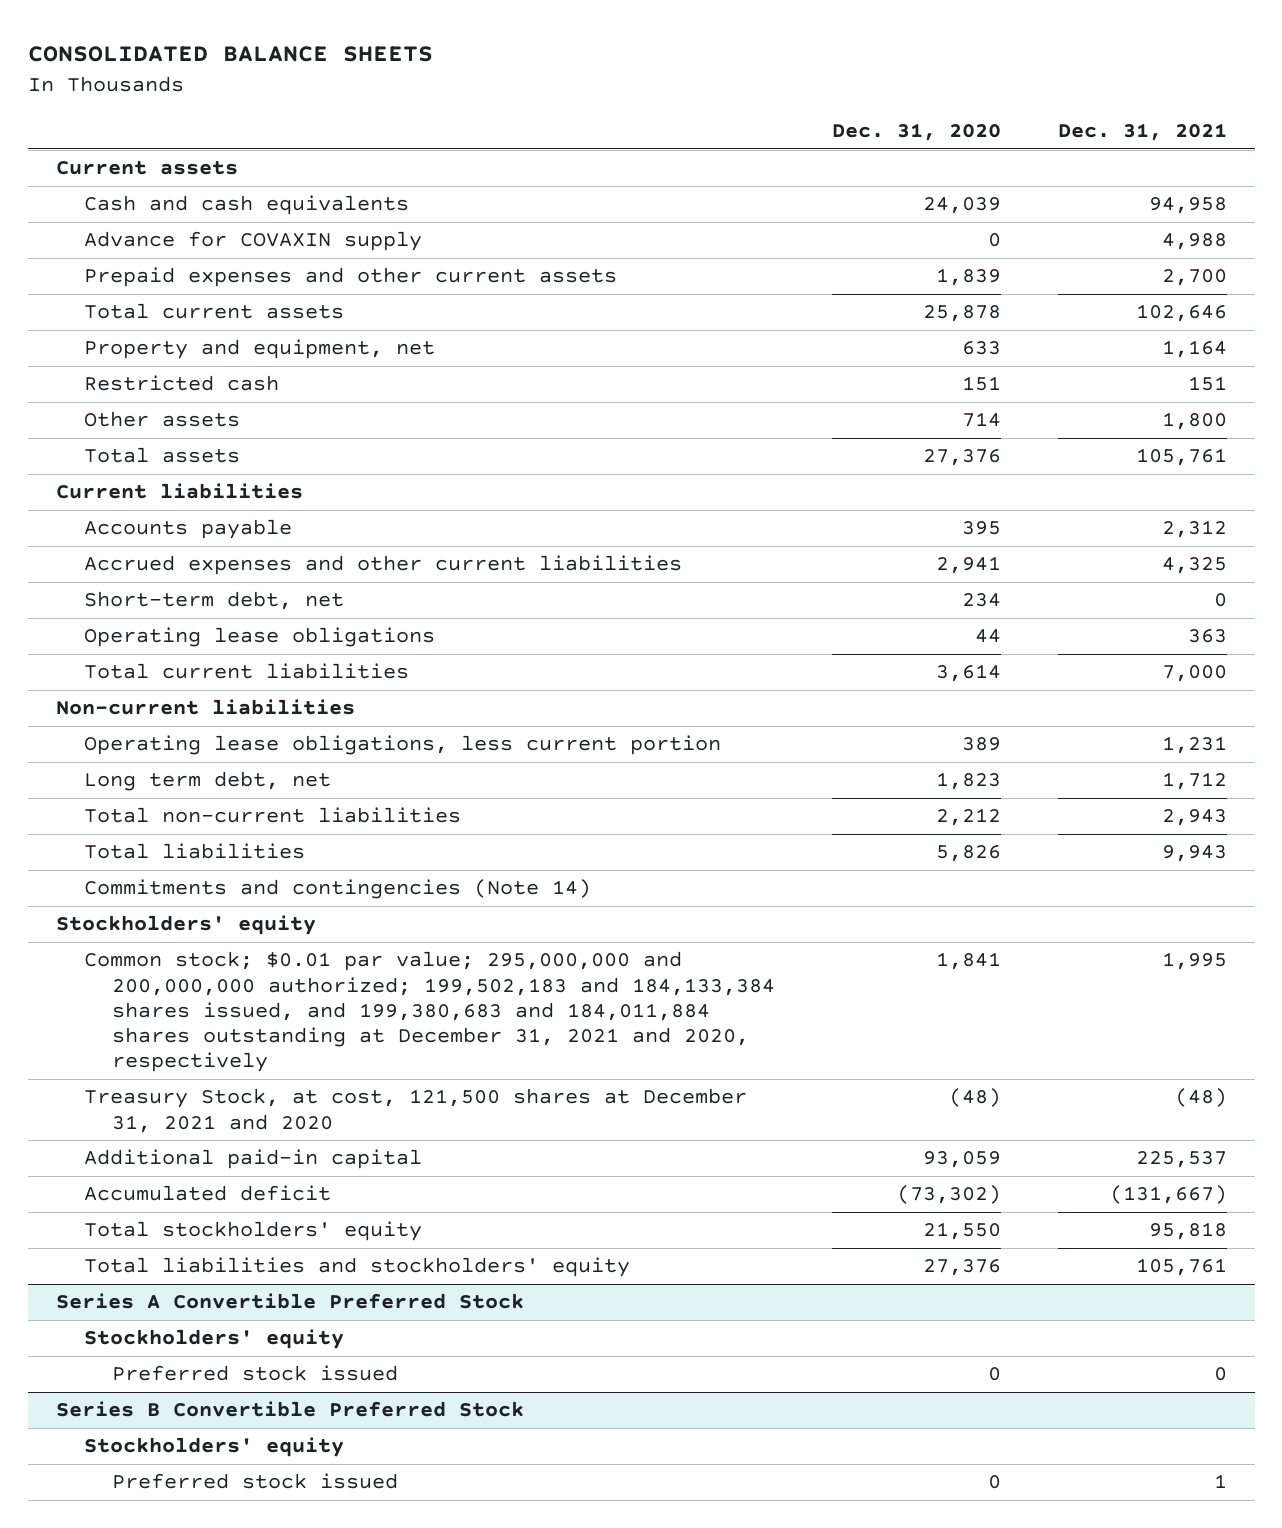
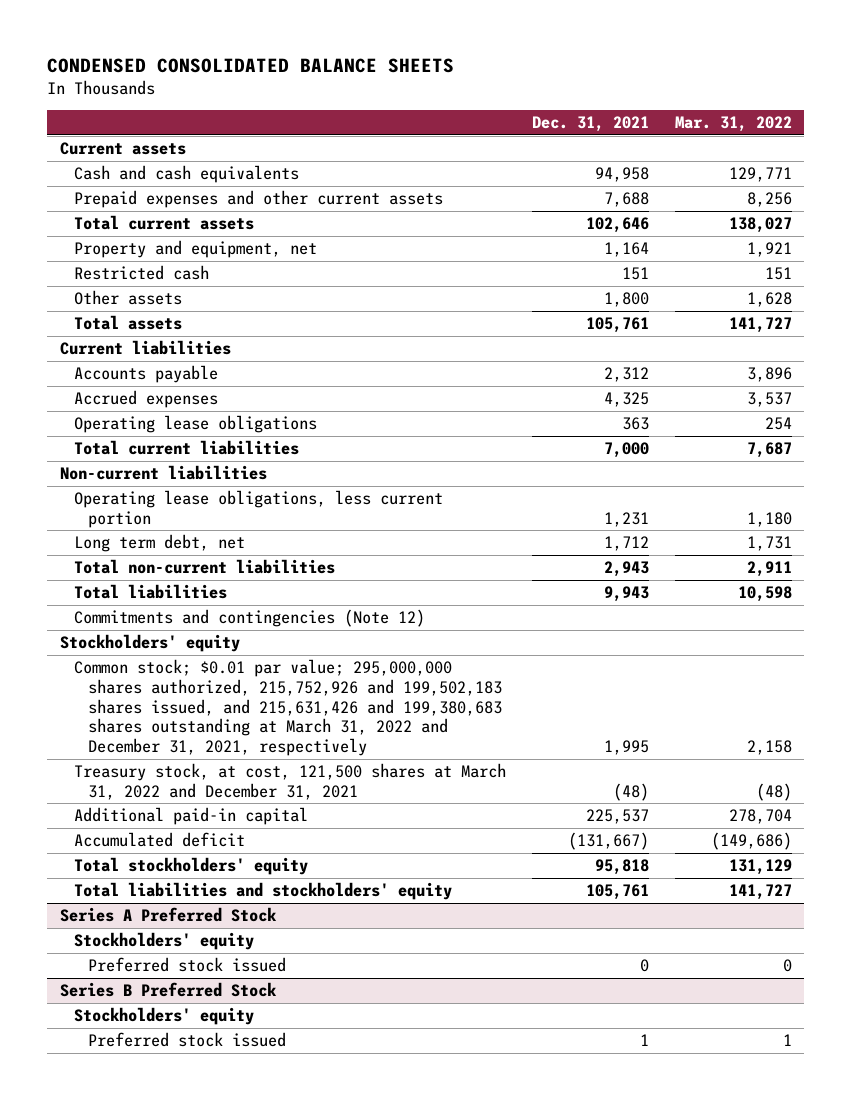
[27,46,433,63] CONSOLIDATED BALANCE SHEETS -> [46,58,454,74] CONDENSED CONSOLIDATED BALANCE SHEETS
[831,123,1001,142] Dec. 31, 2020 -> none
none -> [674,116,792,133] Mar. 31, 2022
[84,231,423,252] Advance for COVAXIN supply -> none
[1161,269,1227,287] 2,700 -> [603,191,649,207] 7,688
[84,591,345,611] Short-term debt, net -> none
[84,555,683,576] Accrued expenses and other current liabilities -> [73,389,218,408] Accrued expenses
[84,879,592,900] Commitments and contingencies (Note 14) -> [73,608,425,627] Commitments and contingencies (Note 12)
[84,951,776,1073] Common stock; $0.01 par value; 295,000,000 and 200,000,000 authorized; 199,502,183 and 184,133,384 shares issued, and 199,380,683 and 184,011,884 shares outstanding at December 31, 2021 and 2020, respectively -> [73,658,503,757] Common stock; $0.01 par value; 295,000,000 shares authorized, 215,752,926 and 199,502,183 shares issued, and 215,631,426 and 199,380,683 shares outstanding at March 31, 2022 and December 31, 2021, respectively
[84,1088,748,1133] Treasury Stock, at cost, 121,500 shares at December 31, 2021 and 2020 -> [73,762,506,800] Treasury stock, at cost, 121,500 shares at March 31, 2022 and December 31, 2021
[55,1293,524,1310] Series A Convertible Preferred Stock -> [59,906,277,922] Series A Preferred Stock
[55,1401,524,1418] Series B Convertible Preferred Stock -> [59,981,277,997] Series B Preferred Stock

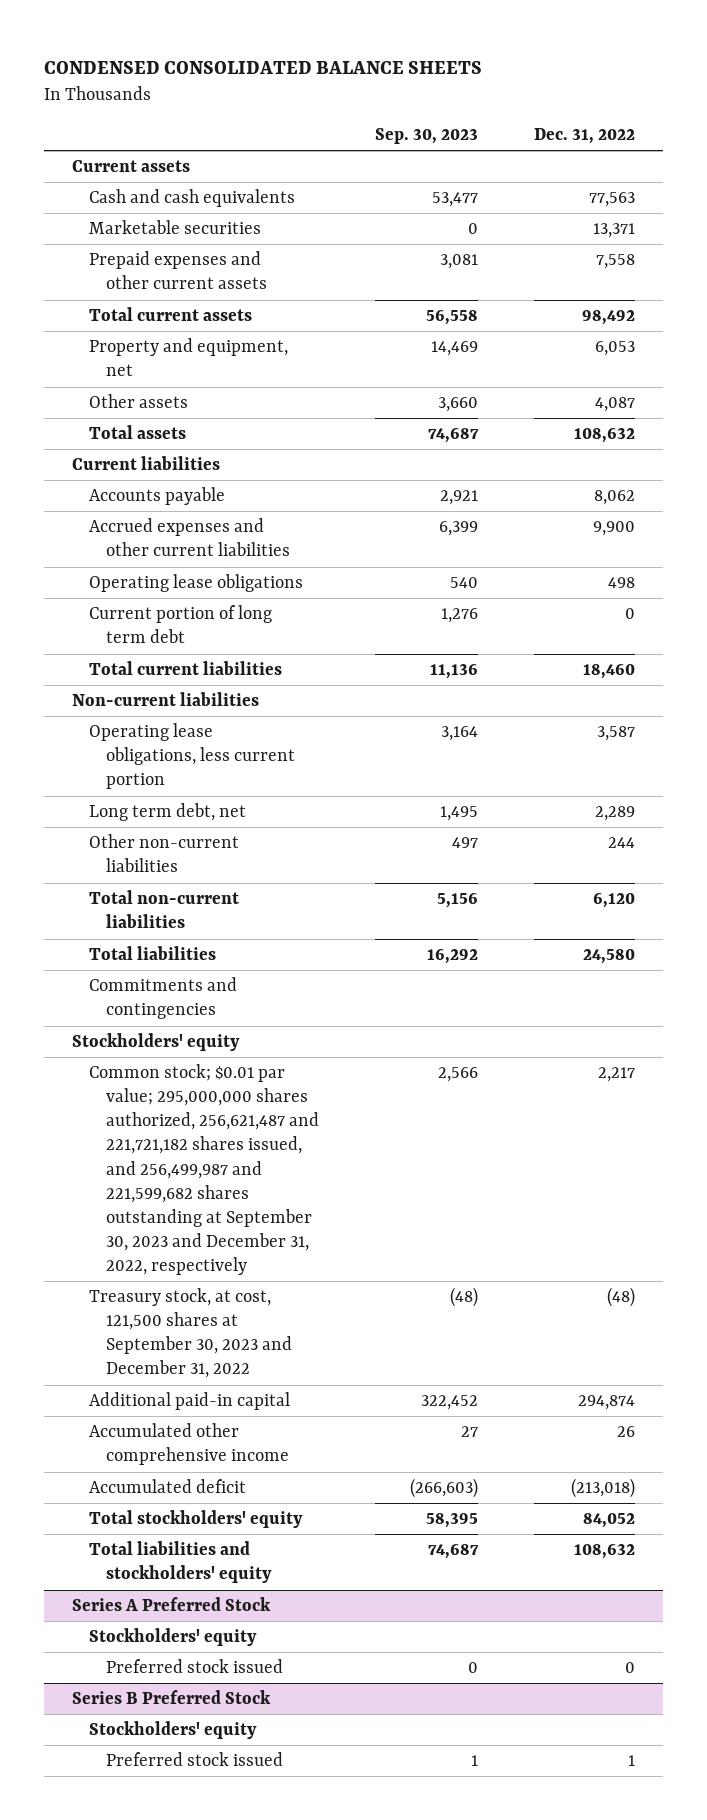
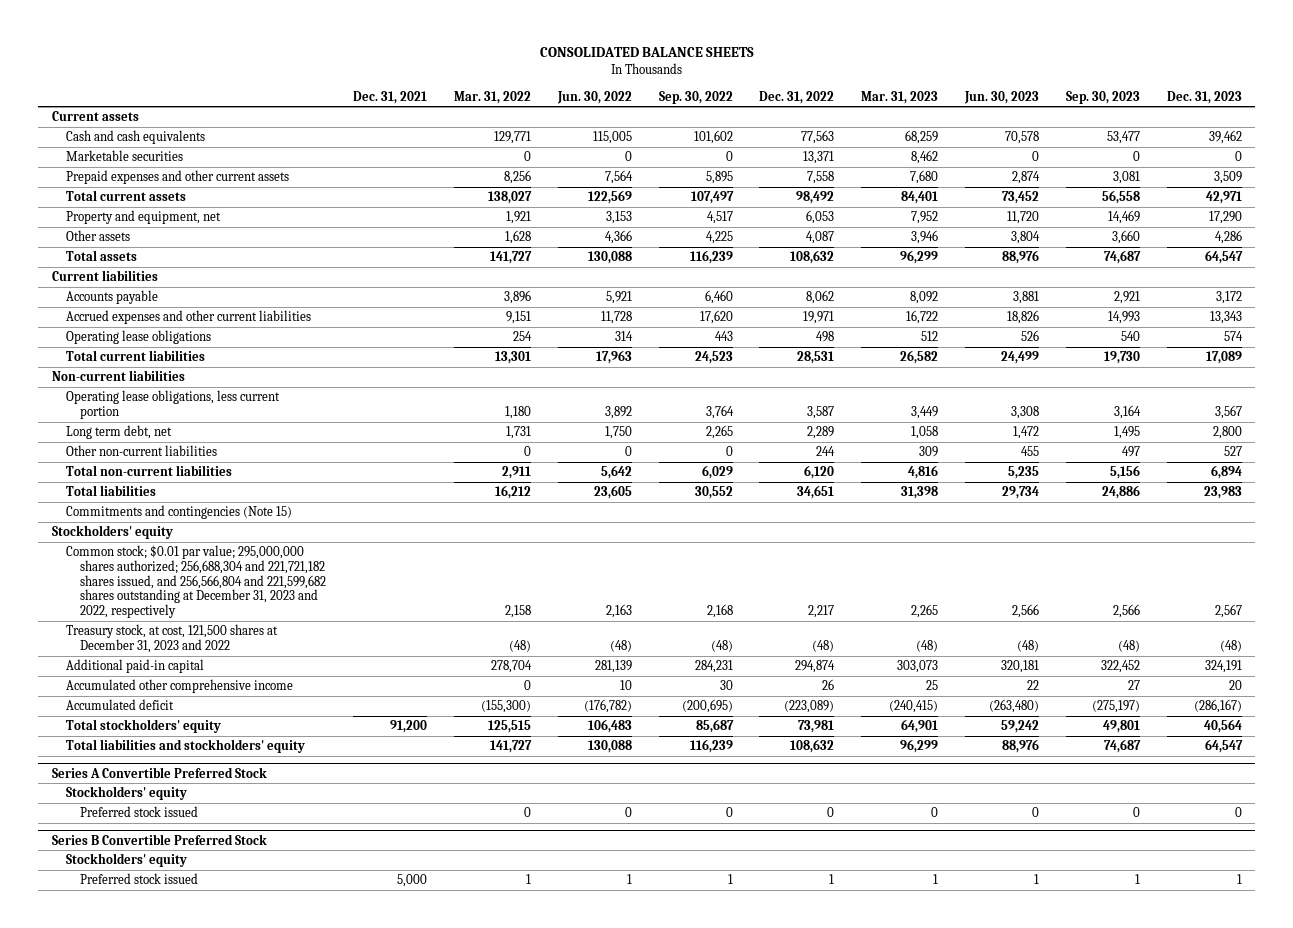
[43,60,482,74] CONDENSED CONSOLIDATED BALANCE SHEETS -> [539,47,754,58] CONSOLIDATED BALANCE SHEETS
none -> [353,90,428,104] Dec. 31, 2021
none -> [454,90,532,104] Mar. 31, 2022
none -> [556,90,632,104] Jun. 30, 2022
none -> [658,90,733,104] Sep. 30, 2022
none -> [861,90,939,104] Mar. 31, 2023
none -> [964,90,1040,104] Jun. 30, 2023
none -> [1166,90,1242,104] Dec. 31, 2023
[438,521,478,537] 6,399 -> [1107,311,1140,325] 14,993
[593,521,636,537] 9,900 -> [803,311,835,325] 19,971
[88,605,272,644] Current portion of long term debt -> none
[429,664,478,680] 11,136 -> [1103,351,1140,365] 19,730
[583,664,636,680] 18,460 -> [797,351,835,365] 28,531
[426,949,478,965] 16,292 -> [1101,485,1140,500] 24,886
[583,949,636,965] 24,580 -> [797,485,835,500] 34,651
[88,977,237,1020] Commitments and contingencies -> [66,505,293,520] Commitments and contingencies (Note 15)
[88,1064,319,1275] Common stock; $0.01 par value; 295,000,000 shares authorized, 256,621,487 and 221,721,182 shares issued, and 256,499,987 and 221,599,682 shares outstanding at September 30, 2023 and December 31, 2022, respectively -> [66,545,327,619] Common stock; $0.01 par value; 295,000,000 shares authorized; 256,688,304 and 221,721,182 shares issued, and 256,566,804 and 221,599,682 shares outstanding at December 31, 2023 and 2022, respectively
[88,1288,292,1379] Treasury stock, at cost, 121,500 shares at September 30, 2023 and December 31, 2022 -> [66,624,279,653] Treasury stock, at cost, 121,500 shares at December 31, 2023 and 2022
[409,1478,478,1499] (266,603) -> [1091,700,1140,714] (275,197)
[571,1478,636,1499] (213,018) -> [784,700,835,714] (223,089)
[425,1513,478,1529] 58,395 -> [1102,720,1140,734] 49,801
[583,1513,636,1529] 84,052 -> [798,720,835,734] 73,981
[71,1597,271,1612] Series A Preferred Stock -> [51,766,267,778] Series A Convertible Preferred Stock
[71,1690,271,1705] Series B Preferred Stock -> [51,833,267,845] Series B Convertible Preferred Stock

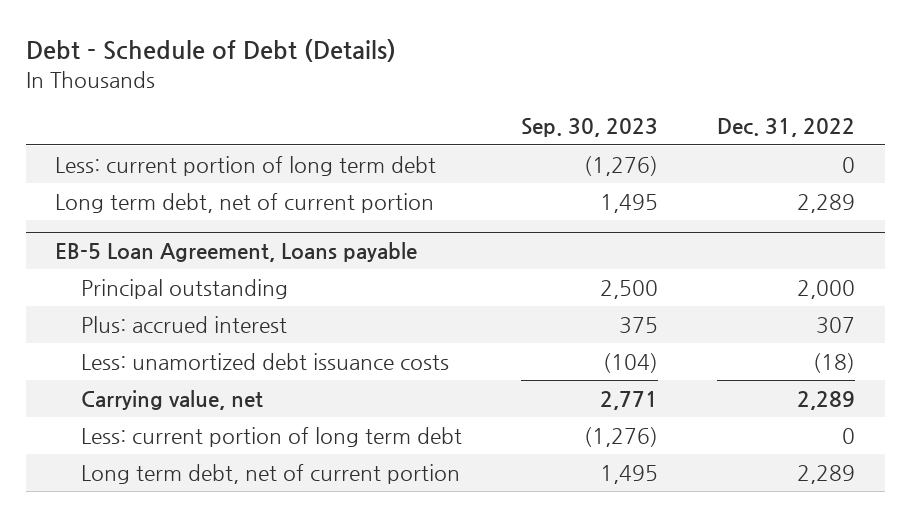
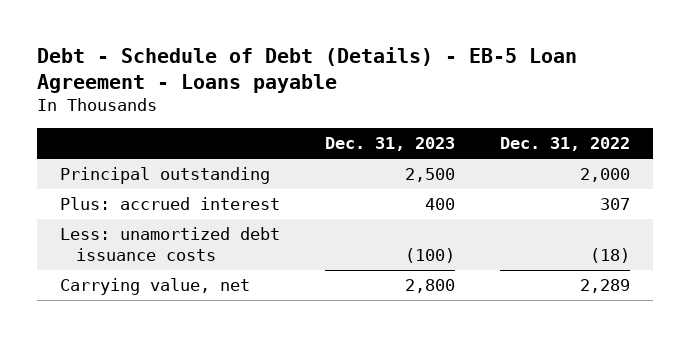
[25,39,396,63] Debt - Schedule of Debt (Details) -> [36,46,577,93] Debt - Schedule of Debt (Details) - EB-5 Loan Agreement - Loans payable
[520,118,658,138] Sep. 30, 2023 -> none
none -> [324,137,455,152] Dec. 31, 2023
[55,155,437,176] Less: current portion of long term debt -> none
[55,192,435,213] Long term debt, net of current portion -> none
[55,241,418,262] EB-5 Loan Agreement, Loans payable -> none
[80,426,462,447] Less: current portion of long term debt -> none
[80,463,460,484] Long term debt, net of current portion -> none

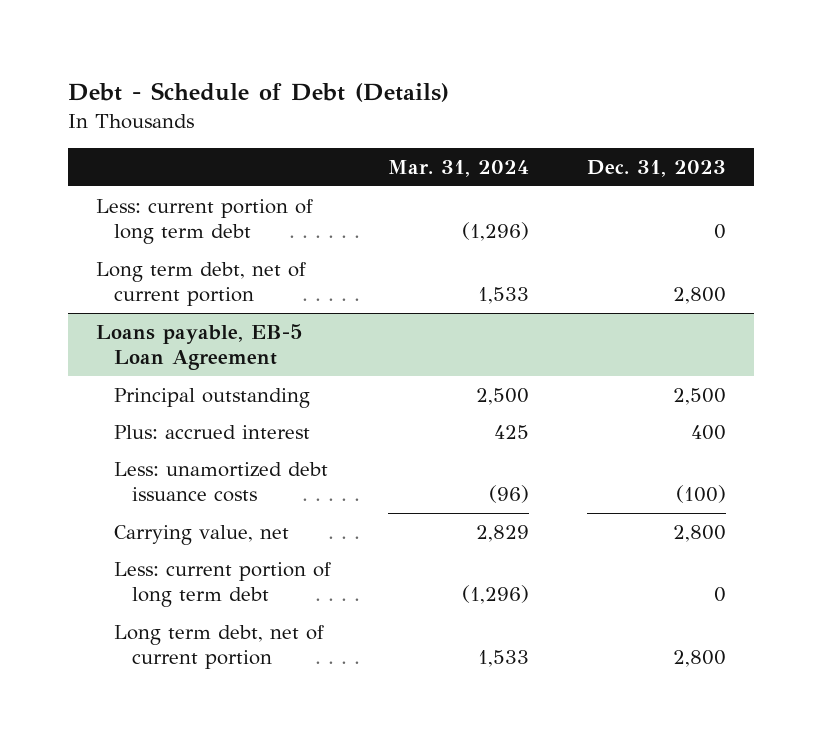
[36,46,577,93] Debt - Schedule of Debt (Details) - EB-5 Loan Agreement - Loans payable -> [67,81,449,102] Debt - Schedule of Debt (Details)
[500,137,631,152] Dec. 31, 2022 -> none
none -> [388,160,530,178] Mar. 31, 2024
none -> [96,198,314,245] Less: current portion of long term debt
none -> [96,261,307,307] Long term debt, net of current portion
none -> [96,323,303,371] Loans payable, EB-5 Loan Agreement
none -> [114,561,332,608] Less: current portion of long term debt
none -> [114,624,325,670] Long term debt, net of current portion

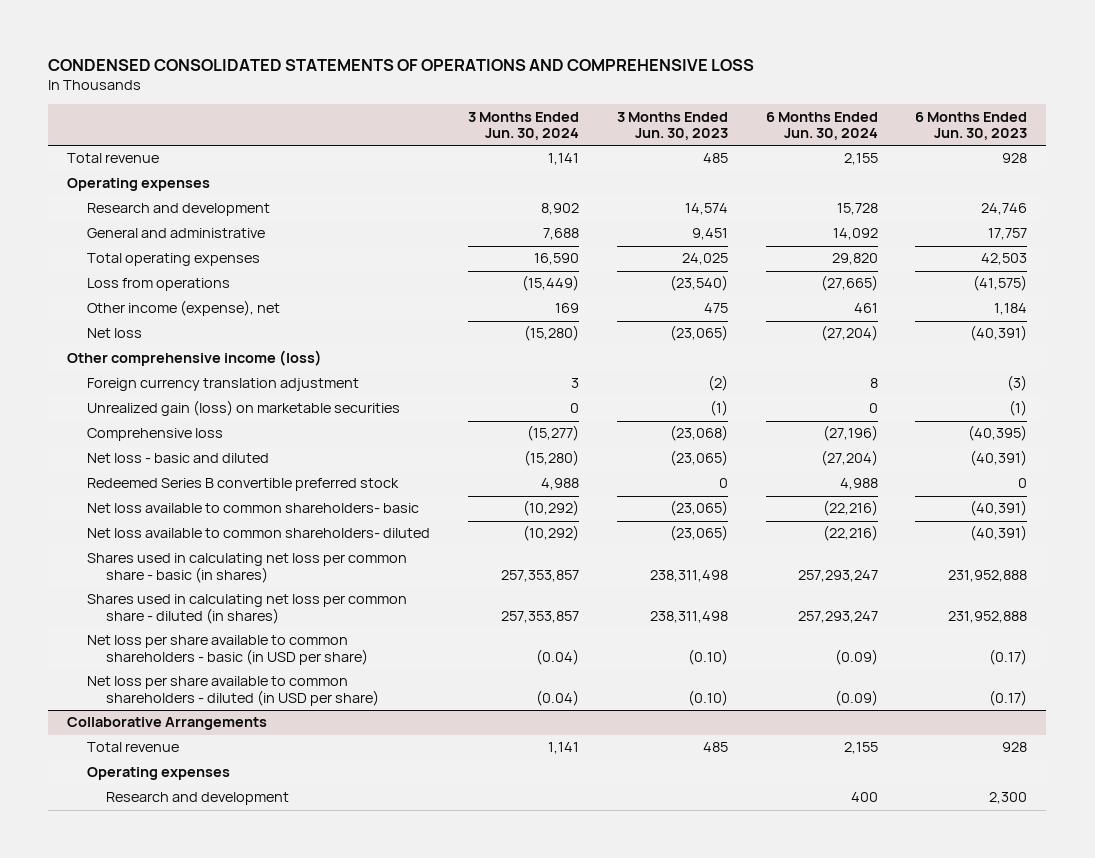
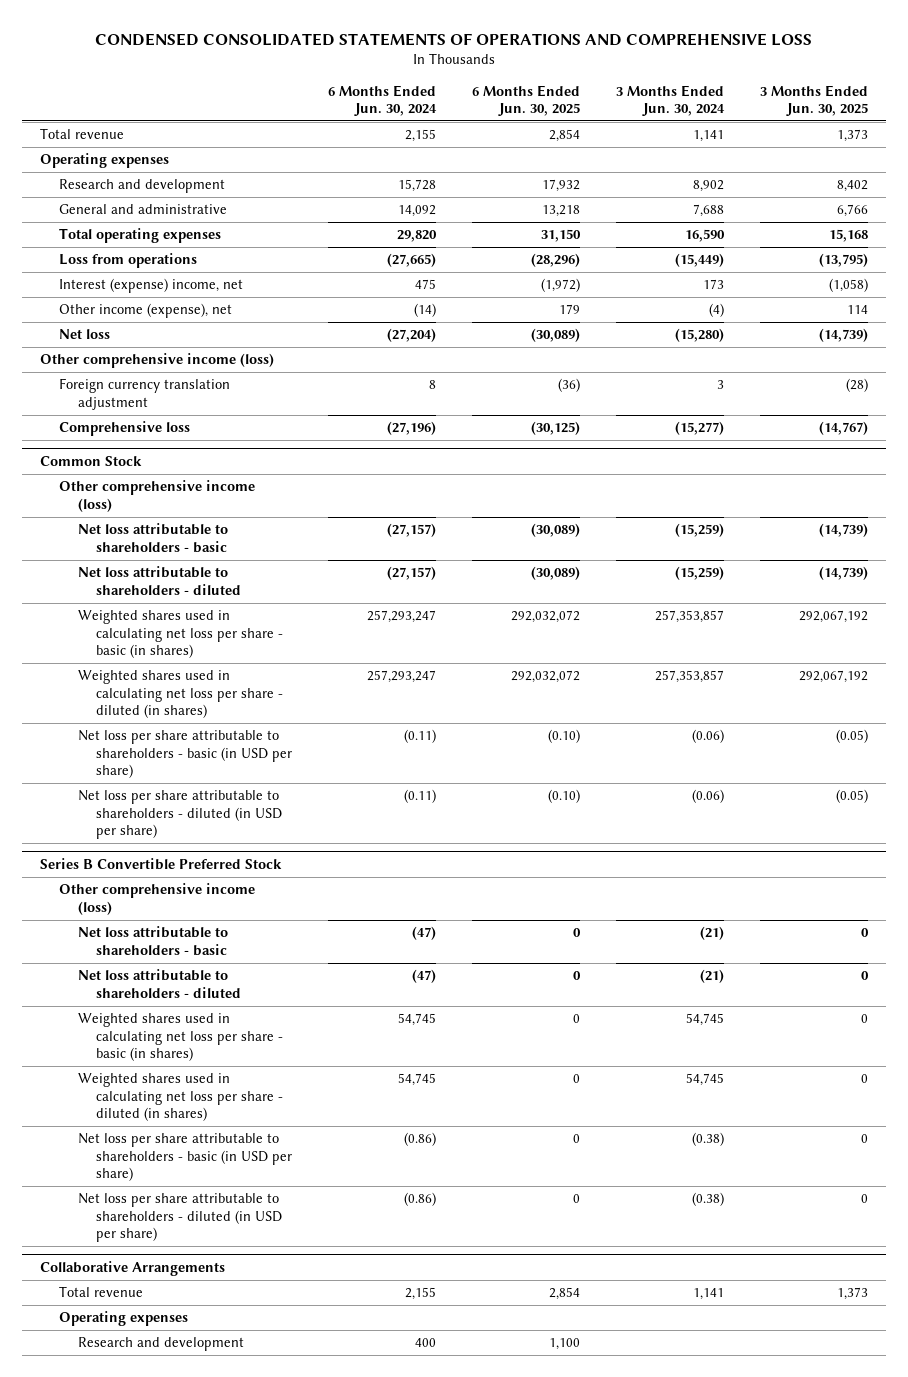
[616,111,728,141] 3 Months Ended Jun. 30, 2023 -> none
[915,111,1028,141] 6 Months Ended Jun. 30, 2023 -> none
none -> [472,84,581,117] 6 Months Ended Jun. 30, 2025
none -> [760,84,869,117] 3 Months Ended Jun. 30, 2025
none -> [58,278,243,294] Interest (expense) income, net
[554,303,579,314] 169 -> [709,303,725,318] (4)
[853,303,878,314] 461 -> [414,303,437,318] (14)
[86,400,400,417] Unrealized gain (loss) on marketable securities -> none
[86,453,269,464] Net loss - basic and diluted -> none
[86,478,399,492] Redeemed Series B convertible preferred stock -> none
none -> [40,455,143,466] Common Stock
none -> [58,480,255,512] Other comprehensive income (loss)
[86,503,419,514] Net loss available to common shareholders- basic -> [77,523,228,553] Net loss attributable to shareholders - basic
[522,500,579,517] (10,292) -> [675,523,725,538] (15,259)
[822,500,878,517] (22,216) -> [387,523,437,538] (27,157)
[86,528,430,539] Net loss available to common shareholders- diluted -> [77,566,242,595] Net loss attributable to shareholders - diluted
[522,525,579,542] (10,292) -> [675,566,725,581] (15,259)
[822,525,878,542] (22,216) -> [387,566,437,581] (27,157)
[86,553,407,583] Shares used in calculating net loss per common share - basic (in shares) -> [77,610,284,659] Weighted shares used in calculating net loss per share - basic (in shares)
[86,594,407,624] Shares used in calculating net loss per common share - diluted (in shares) -> [77,670,284,719] Weighted shares used in calculating net loss per share - diluted (in shares)
[86,635,368,665] Net loss per share available to common shareholders - basic (in USD per share) -> [77,730,293,779] Net loss per share attributable to shareholders - basic (in USD per share)
[535,648,579,665] (0.04) -> [692,729,725,744] (0.06)
[834,648,878,665] (0.09) -> [404,729,437,744] (0.11)
[86,676,379,706] Net loss per share available to common shareholders - diluted (in USD per share) -> [77,790,283,840] Net loss per share attributable to shareholders - diluted (in USD per share)
[535,689,579,706] (0.04) -> [692,789,725,804] (0.06)
[834,689,878,706] (0.09) -> [404,789,437,804] (0.11)
none -> [40,857,283,870] Series B Convertible Preferred Stock
none -> [58,883,255,915] Other comprehensive income (loss)
none -> [77,926,228,956] Net loss attributable to shareholders - basic
none -> [77,969,242,998] Net loss attributable to shareholders - diluted
none -> [77,1013,284,1062] Weighted shares used in calculating net loss per share - basic (in shares)
none -> [77,1073,284,1122] Weighted shares used in calculating net loss per share - diluted (in shares)
none -> [77,1133,293,1182] Net loss per share attributable to shareholders - basic (in USD per share)
none -> [77,1193,283,1243] Net loss per share attributable to shareholders - diluted (in USD per share)

